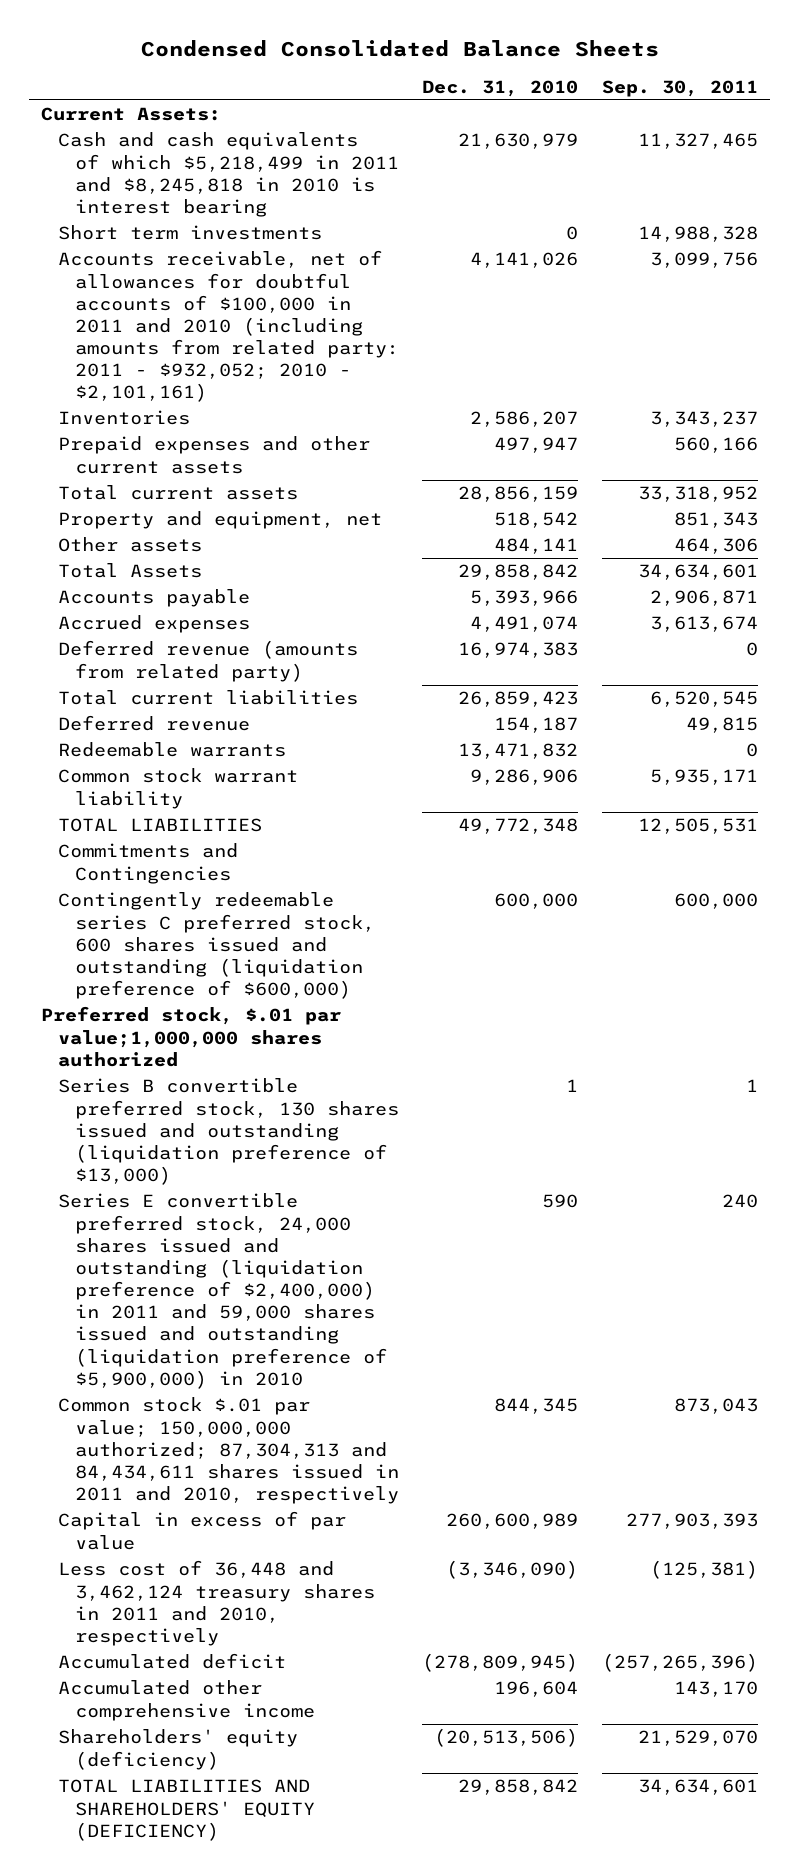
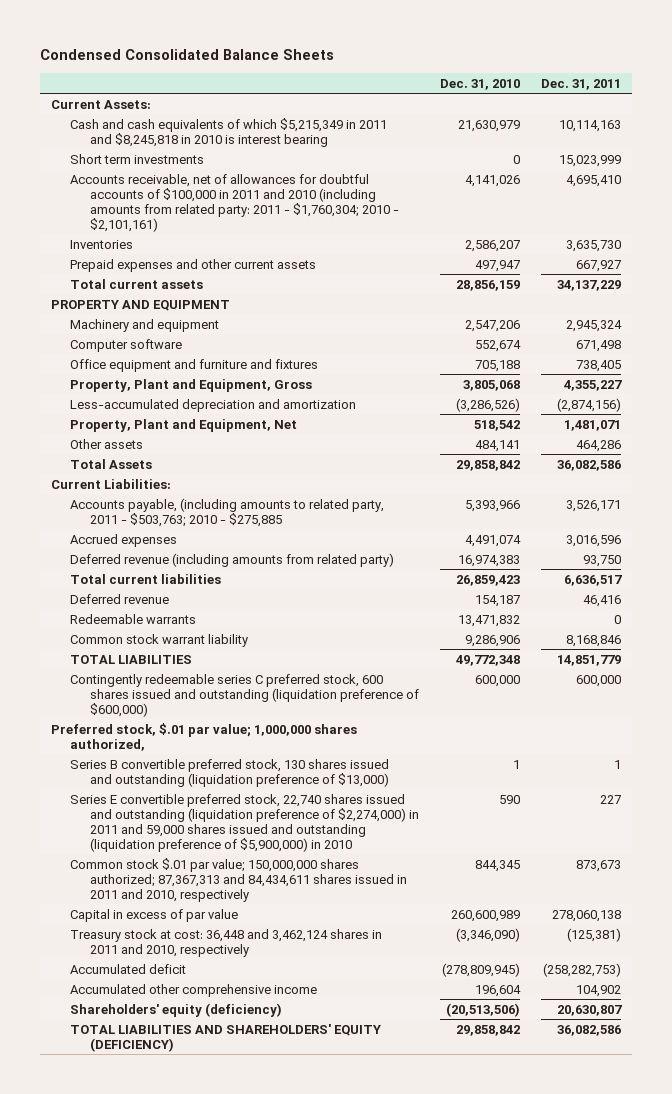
[602,79,759,97] Sep. 30, 2011 -> none
none -> [541,78,622,90] Dec. 31, 2011
[57,132,399,217] Cash and cash equivalents of which $5,218,499 in 2011 and $8,245,818 in 2010 is interest bearing -> [70,117,388,147] Cash and cash equivalents of which $5,215,349 in 2011 and $8,245,818 in 2010 is interest bearing
[57,250,399,403] Accounts receivable, net of allowances for doubtful accounts of $100,000 in 2011 and 2010 (including amounts from related party: 2011 - $932,052; 2010 - $2,101,161) -> [70,173,399,232] Accounts receivable, net of allowances for doubtful accounts of $100,000 in 2011 and 2010 (including amounts from related party: 2011 - $1,760,304; 2010 - $2,101,161)
none -> [51,299,231,311] PROPERTY AND EQUIPMENT
none -> [70,318,220,332] Machinery and equipment
none -> [70,338,183,352] Computer software
none -> [70,358,319,372] Office equipment and furniture and fixtures
none -> [70,378,313,392] Property, Plant and Equipment, Gross
none -> [70,398,357,412] Less-accumulated depreciation and amortization
[57,511,382,530] Property and equipment, net -> [70,418,298,432] Property, Plant and Equipment, Net
none -> [51,478,172,489] Current Liabilities:
[57,589,250,608] Accounts payable -> [70,497,385,527] Accounts payable, (including amounts to related party, 2011 - $503,763; 2010 - $275,885
[57,640,358,682] Deferred revenue (amounts from related party) -> [70,552,395,567] Deferred revenue (including amounts from related party)
[57,843,238,884] Commitments and Contingencies -> none
[40,1006,341,1067] Preferred stock, $.01 par value;1,000,000 shares authorized -> [51,722,358,751] Preferred stock, $.01 par value; 1,000,000 shares authorized,
[57,1193,387,1389] Series E convertible preferred stock, 24,000 shares issued and outstanding (liquidation preference of $2,400,000) in 2011 and 59,000 shares issued and outstanding (liquidation preference of $5,900,000) in 2010 -> [70,793,419,852] Series E convertible preferred stock, 22,740 shares issued and outstanding (liquidation preference of $2,274,000) in 2011 and 59,000 shares issued and outstanding (liquidation preference of $5,900,000) in 2010
[57,1397,399,1505] Common stock $.01 par value; 150,000,000 authorized; 87,304,313 and 84,434,611 shares issued in 2011 and 2010, respectively -> [70,857,407,902] Common stock $.01 par value; 150,000,000 shares authorized; 87,367,313 and 84,434,611 shares issued in 2011 and 2010, respectively
[57,1560,375,1646] Less cost of 36,448 and 3,462,124 treasury shares in 2011 and 2010, respectively -> [70,928,383,957] Treasury stock at cost: 36,448 and 3,462,124 shares in 2011 and 2010, respectively

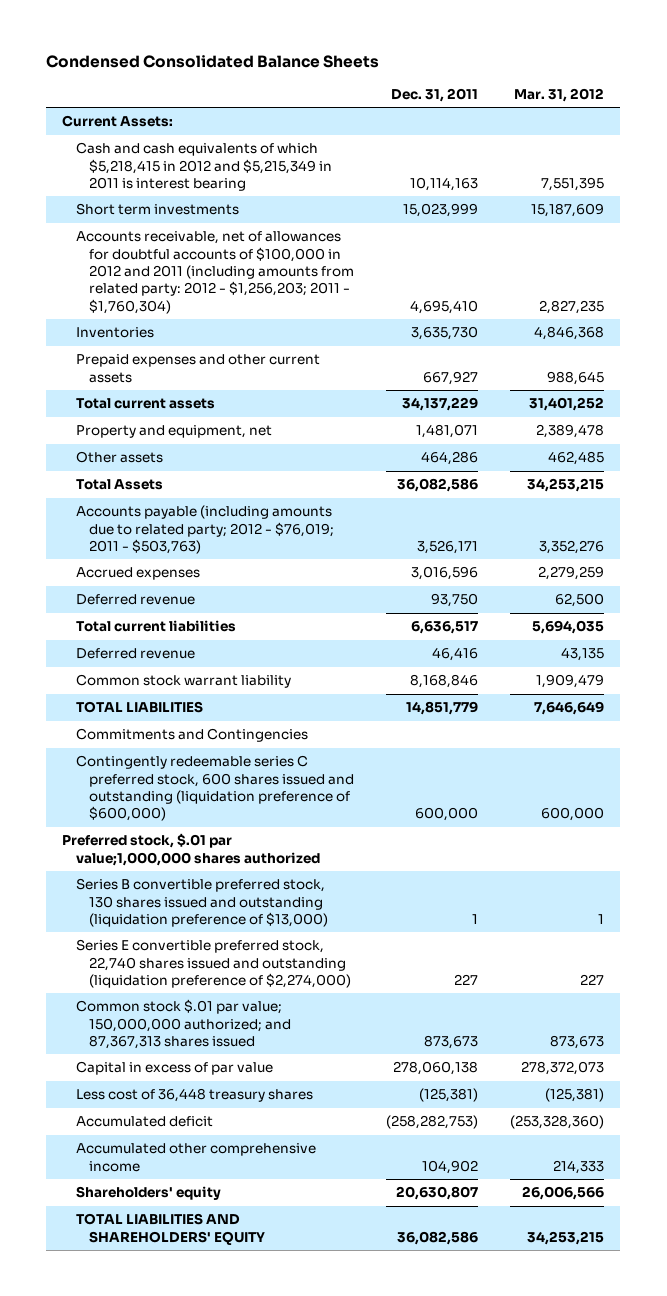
[440,78,521,90] Dec. 31, 2010 -> none
none -> [514,88,605,103] Mar. 31, 2012
[70,117,388,147] Cash and cash equivalents of which $5,215,349 in 2011 and $8,245,818 in 2010 is interest bearing -> [75,142,333,192] Cash and cash equivalents of which $5,218,415 in 2012 and $5,215,349 in 2011 is interest bearing
[70,173,399,232] Accounts receivable, net of allowances for doubtful accounts of $100,000 in 2011 and 2010 (including amounts from related party: 2011 - $1,760,304; 2010 - $2,101,161) -> [75,231,355,314] Accounts receivable, net of allowances for doubtful accounts of $100,000 in 2012 and 2011 (including amounts from related party: 2012 - $1,256,203; 2011 - $1,760,304)
[51,299,231,311] PROPERTY AND EQUIPMENT -> none
[70,318,220,332] Machinery and equipment -> none
[70,338,183,352] Computer software -> none
[70,358,319,372] Office equipment and furniture and fixtures -> none
[70,378,313,392] Property, Plant and Equipment, Gross -> none
[70,398,357,412] Less-accumulated depreciation and amortization -> none
[70,418,298,432] Property, Plant and Equipment, Net -> [75,425,272,439] Property and equipment, net
[51,478,172,489] Current Liabilities: -> none
[70,497,385,527] Accounts payable, (including amounts to related party, 2011 - $503,763; 2010 - $275,885 -> [75,505,335,555] Accounts payable (including amounts due to related party; 2012 - $76,019; 2011 - $503,763)
[70,552,395,567] Deferred revenue (including amounts from related party) -> [75,594,195,606] Deferred revenue
[70,613,197,624] Redeemable warrants -> none
none -> [75,728,308,743] Commitments and Contingencies
[51,722,358,751] Preferred stock, $.01 par value; 1,000,000 shares authorized, -> [62,833,320,866] Preferred stock, $.01 par value;1,000,000 shares authorized
[70,793,419,852] Series E convertible preferred stock, 22,740 shares issued and outstanding (liquidation preference of $2,274,000) in 2011 and 59,000 shares issued and outstanding (liquidation preference of $5,900,000) in 2010 -> [75,939,352,989] Series E convertible preferred stock, 22,740 shares issued and outstanding (liquidation preference of $2,274,000)
[70,857,407,902] Common stock $.01 par value; 150,000,000 shares authorized; 87,367,313 and 84,434,611 shares issued in 2011 and 2010, respectively -> [75,999,292,1050] Common stock $.01 par value; 150,000,000 authorized; and 87,367,313 shares issued
[70,928,383,957] Treasury stock at cost: 36,448 and 3,462,124 shares in 2011 and 2010, respectively -> [75,1088,313,1103] Less cost of 36,448 treasury shares
[70,1002,283,1017] Shareholders' equity (deficiency) -> [75,1186,221,1201] Shareholders' equity
[70,1023,382,1052] TOTAL LIABILITIES AND SHAREHOLDERS' EQUITY (DEFICIENCY) -> [75,1213,266,1245] TOTAL LIABILITIES AND SHAREHOLDERS' EQUITY

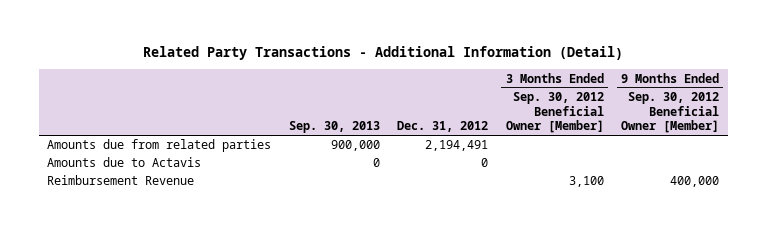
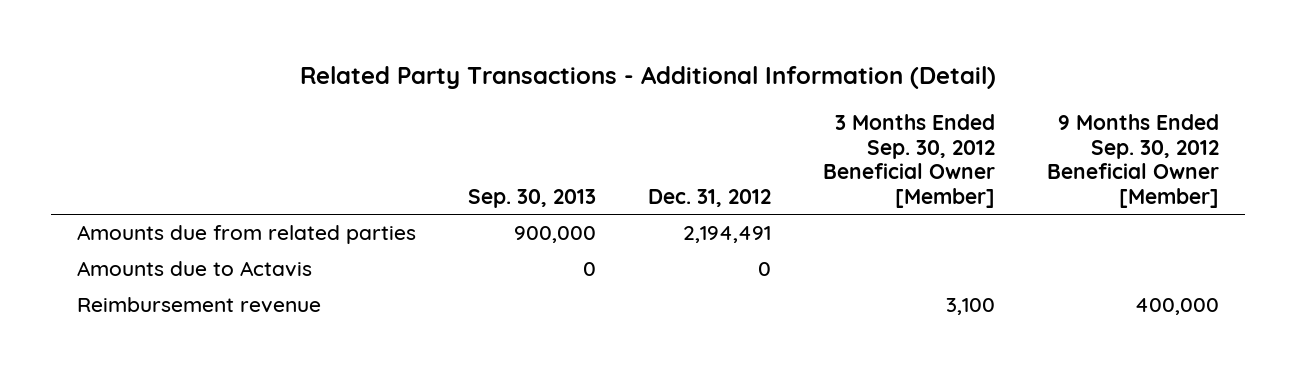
[47,175,195,186] Reimbursement Revenue -> [77,297,322,314] Reimbursement revenue

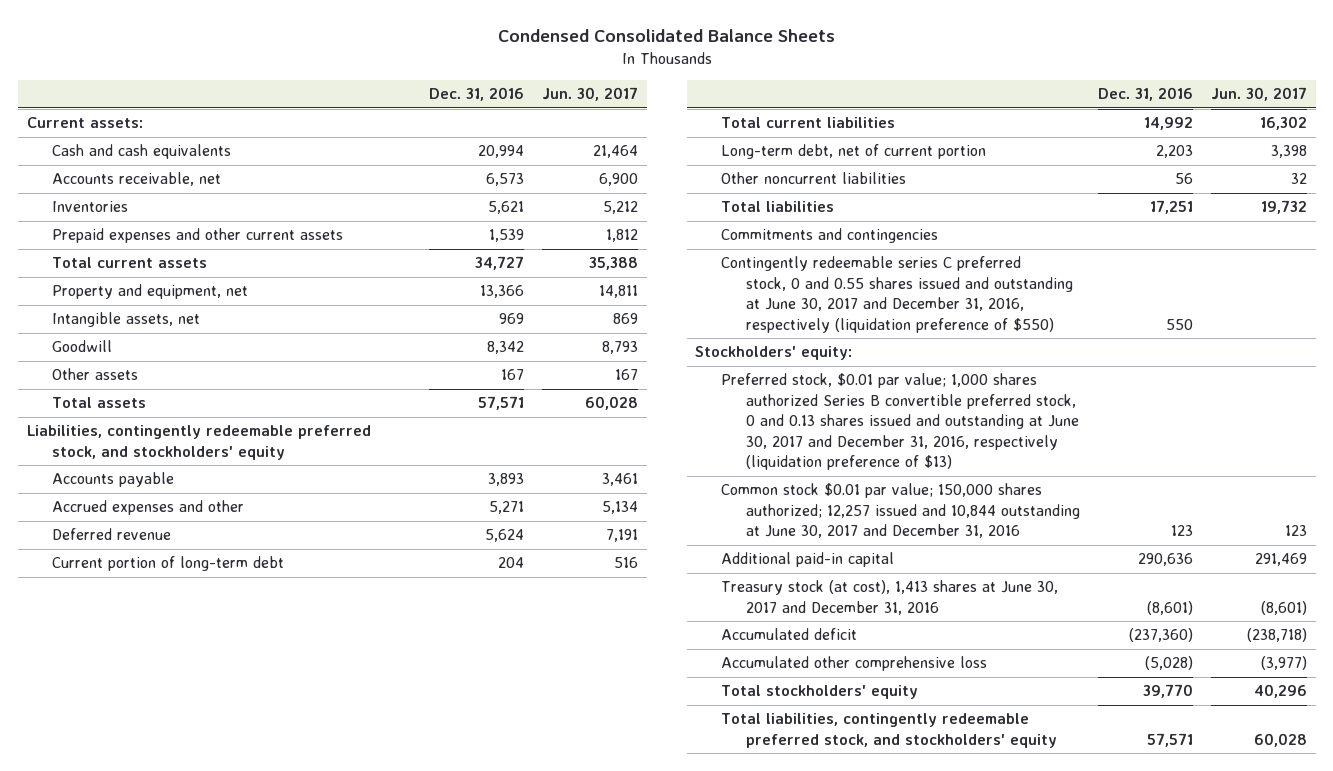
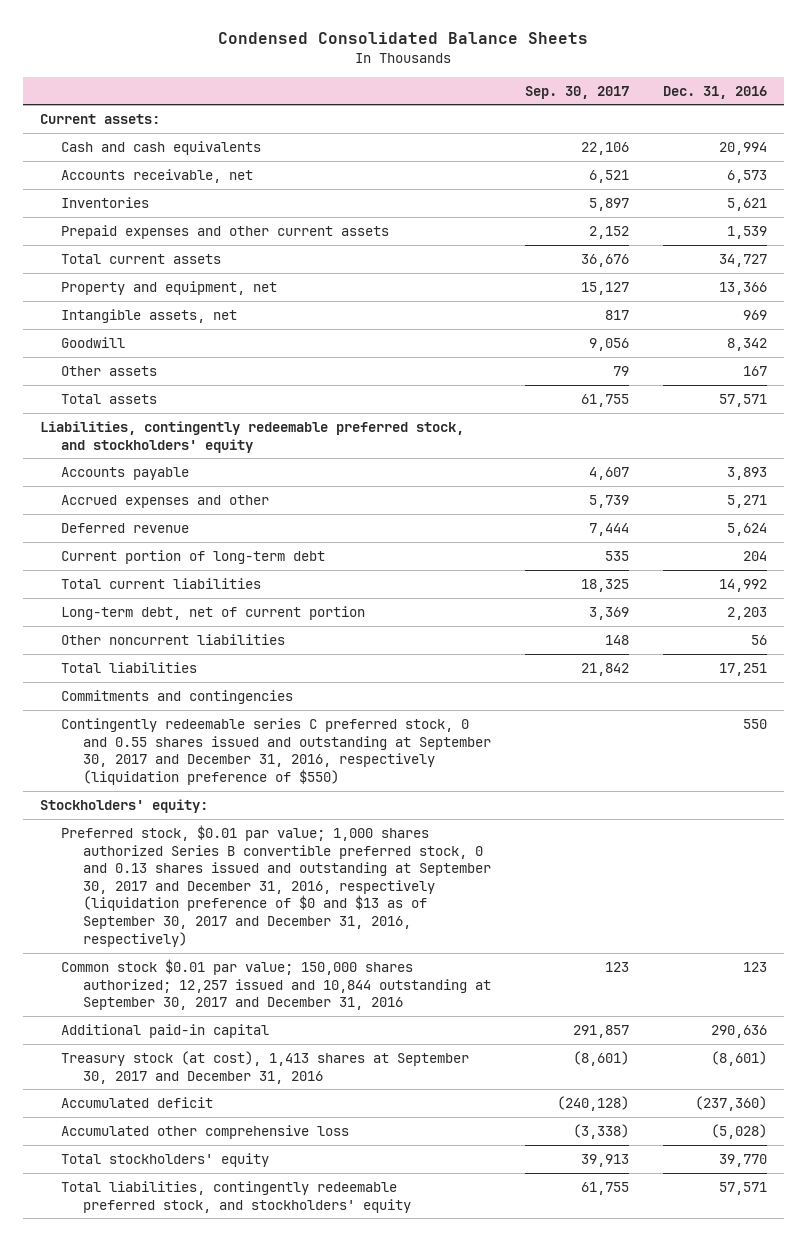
[541,87,638,102] Jun. 30, 2017 -> none
none -> [524,85,629,99] Sep. 30, 2017
[720,256,1074,333] Contingently redeemable series C preferred stock, 0 and 0.55 shares issued and outstanding at June 30, 2017 and December 31, 2016, respectively (liquidation preference of $550) -> [61,717,491,785] Contingently redeemable series C preferred stock, 0 and 0.55 shares issued and outstanding at September 30, 2017 and December 31, 2016, respectively (liquidation preference of $550)
[720,373,1080,471] Preferred stock, $0.01 par value; 1,000 shares authorized Series B convertible preferred stock, 0 and 0.13 shares issued and outstanding at June 30, 2017 and December 31, 2016, respectively (liquidation preference of $13) -> [61,824,491,947] Preferred stock, $0.01 par value; 1,000 shares authorized Series B convertible preferred stock, 0 and 0.13 shares issued and outstanding at September 30, 2017 and December 31, 2016, respectively (liquidation preference of $0 and $13 as of September 30, 2017 and December 31, 2016, respectively)
[720,483,1081,539] Common stock $0.01 par value; 150,000 shares authorized; 12,257 issued and 10,844 outstanding at June 30, 2017 and December 31, 2016 -> [61,958,491,1011] Common stock $0.01 par value; 150,000 shares authorized; 12,257 issued and 10,844 outstanding at September 30, 2017 and December 31, 2016
[720,580,1058,615] Treasury stock (at cost), 1,413 shares at June 30, 2017 and December 31, 2016 -> [61,1050,470,1084] Treasury stock (at cost), 1,413 shares at September 30, 2017 and December 31, 2016

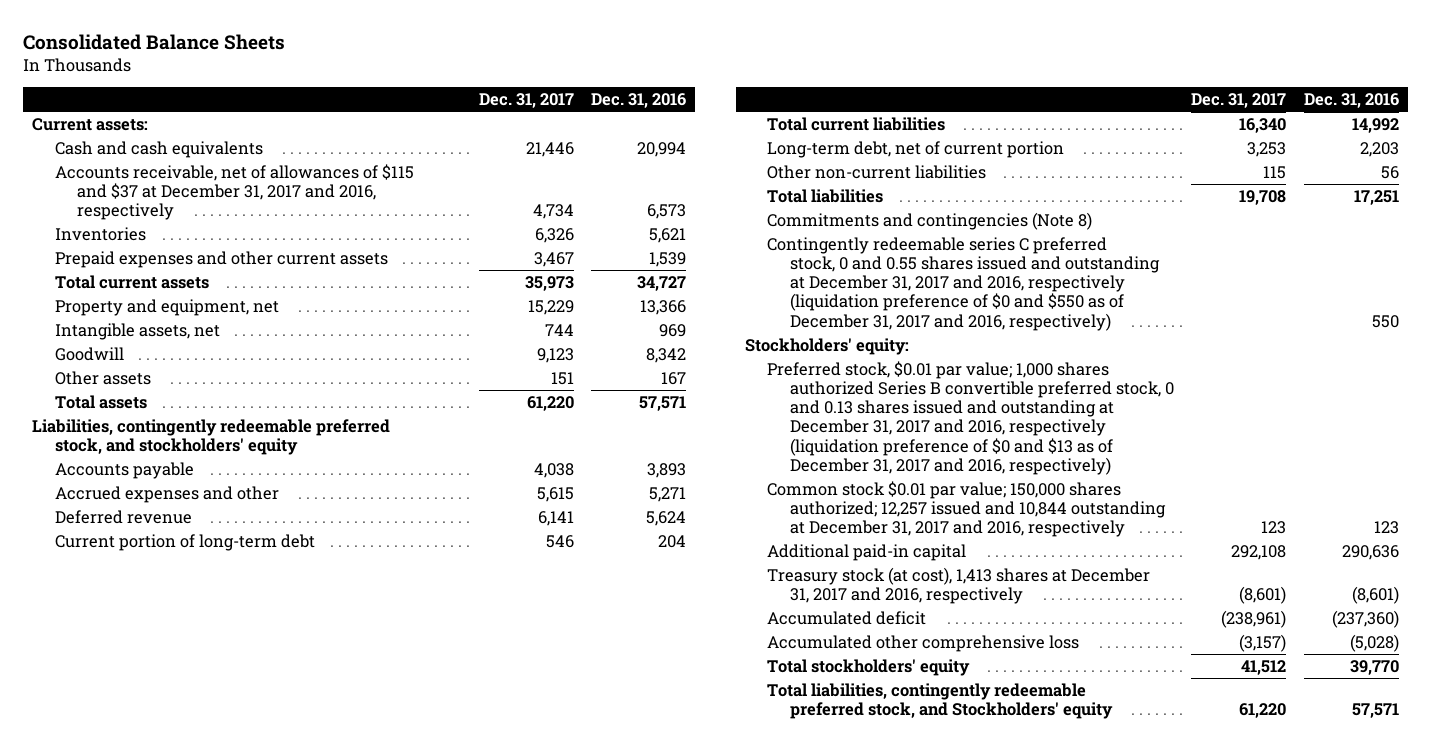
[218,32,589,45] Condensed Consolidated Balance Sheets -> [23,33,286,50] Consolidated Balance Sheets
[524,85,629,99] Sep. 30, 2017 -> none
none -> [478,92,574,108] Dec. 31, 2017
[61,168,254,183] Accounts receivable, net -> [54,163,414,221] Accounts receivable, net of allowances of $115 and $37 at December 31, 2017 and 2016, respectively
[61,633,286,645] Other noncurrent liabilities -> [767,164,987,179] Other non-current liabilities
[61,689,294,704] Commitments and contingencies -> [767,211,1093,230] Commitments and contingencies (Note 8)
[61,717,491,785] Contingently redeemable series C preferred stock, 0 and 0.55 shares issued and outstanding at September 30, 2017 and December 31, 2016, respectively (liquidation preference of $550) -> [767,236,1160,331] Contingently redeemable series C preferred stock, 0 and 0.55 shares issued and outstanding at December 31, 2017 and 2016, respectively (liquidation preference of $0 and $550 as of December 31, 2017 and 2016, respectively)
[61,824,491,947] Preferred stock, $0.01 par value; 1,000 shares authorized Series B convertible preferred stock, 0 and 0.13 shares issued and outstanding at September 30, 2017 and December 31, 2016, respectively (liquidation preference of $0 and $13 as of September 30, 2017 and December 31, 2016, respectively) -> [767,360,1174,475] Preferred stock, $0.01 par value; 1,000 shares authorized Series B convertible preferred stock, 0 and 0.13 shares issued and outstanding at December 31, 2017 and 2016, respectively (liquidation preference of $0 and $13 as of December 31, 2017 and 2016, respectively)
[61,958,491,1011] Common stock $0.01 par value; 150,000 shares authorized; 12,257 issued and 10,844 outstanding at September 30, 2017 and December 31, 2016 -> [767,480,1166,538] Common stock $0.01 par value; 150,000 shares authorized; 12,257 issued and 10,844 outstanding at December 31, 2017 and 2016, respectively
[61,1050,470,1084] Treasury stock (at cost), 1,413 shares at September 30, 2017 and December 31, 2016 -> [767,566,1151,605] Treasury stock (at cost), 1,413 shares at December 31, 2017 and 2016, respectively
[61,1180,411,1213] Total liabilities, contingently redeemable preferred stock, and stockholders' equity -> [767,682,1113,720] Total liabilities, contingently redeemable preferred stock, and Stockholders' equity

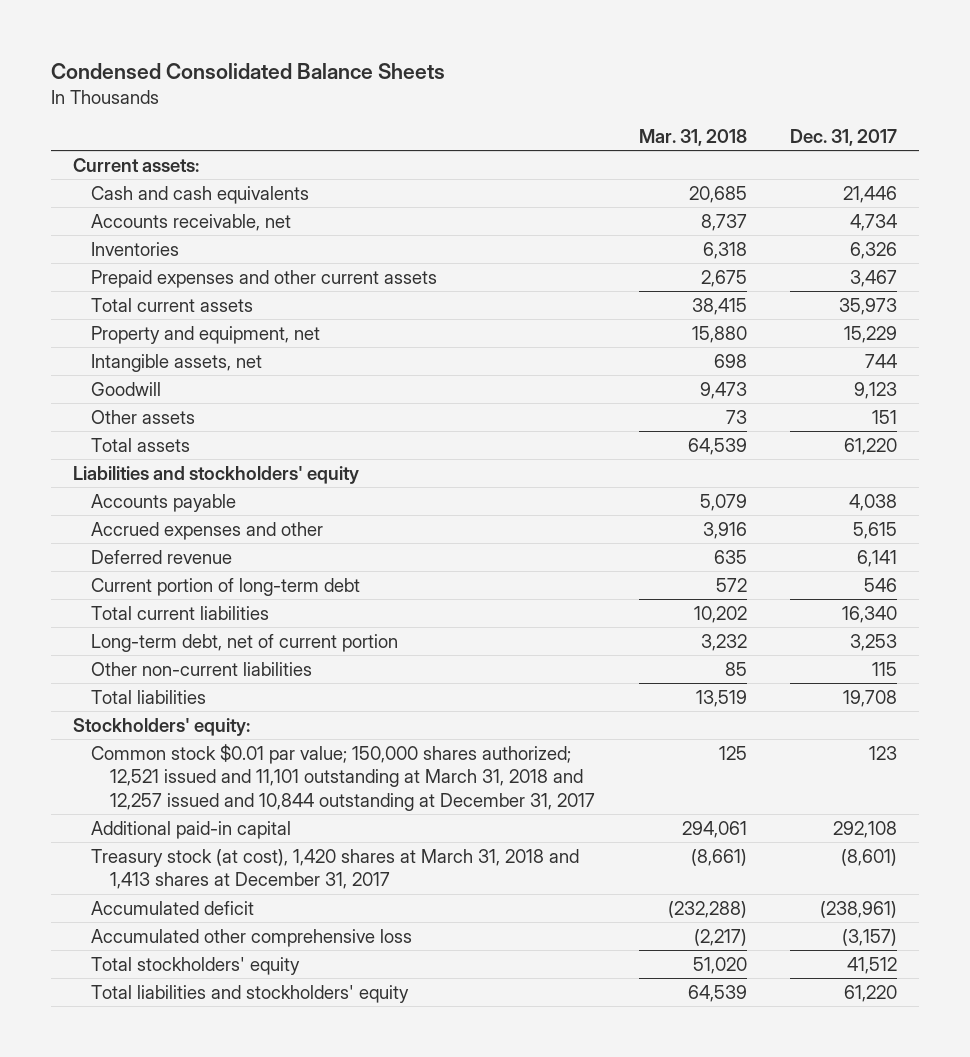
[23,33,286,50] Consolidated Balance Sheets -> [50,63,445,80] Condensed Consolidated Balance Sheets
[591,92,687,108] Dec. 31, 2016 -> none
none -> [638,128,747,146] Mar. 31, 2018
[54,163,414,221] Accounts receivable, net of allowances of $115 and $37 at December 31, 2017 and 2016, respectively -> [91,213,292,231] Accounts receivable, net
[31,418,390,456] Liabilities, contingently redeemable preferred stock, and stockholders' equity -> [72,465,359,484] Liabilities and stockholders' equity
[767,211,1093,230] Commitments and contingencies (Note 8) -> none
[767,236,1160,331] Contingently redeemable series C preferred stock, 0 and 0.55 shares issued and outstanding at December 31, 2017 and 2016, respectively (liquidation preference of $0 and $550 as of December 31, 2017 and 2016, respectively) -> none
[767,360,1174,475] Preferred stock, $0.01 par value; 1,000 shares authorized Series B convertible preferred stock, 0 and 0.13 shares issued and outstanding at December 31, 2017 and 2016, respectively (liquidation preference of $0 and $13 as of December 31, 2017 and 2016, respectively) -> none
[767,480,1166,538] Common stock $0.01 par value; 150,000 shares authorized; 12,257 issued and 10,844 outstanding at December 31, 2017 and 2016, respectively -> [91,743,595,811] Common stock $0.01 par value; 150,000 shares authorized; 12,521 issued and 11,101 outstanding at March 31, 2018 and 12,257 issued and 10,844 outstanding at December 31, 2017
[767,566,1151,605] Treasury stock (at cost), 1,413 shares at December 31, 2017 and 2016, respectively -> [91,848,580,890] Treasury stock (at cost), 1,420 shares at March 31, 2018 and 1,413 shares at December 31, 2017
[767,682,1113,720] Total liabilities, contingently redeemable preferred stock, and Stockholders' equity -> [91,984,410,1003] Total liabilities and stockholders' equity

